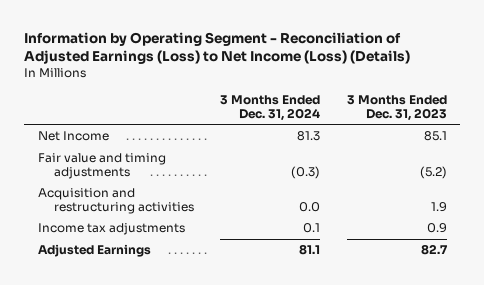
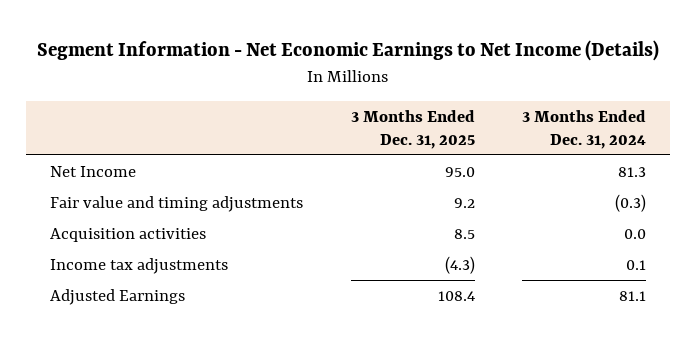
[24,31,411,65] Information by Operating Segment - Reconciliation of Adjusted Earnings (Loss) to Net Income (Loss) (Details) -> [37,39,660,61] Segment Information - Net Economic Earnings to Net Income (Details)
[346,94,447,121] 3 Months Ended Dec. 31, 2023 -> none
none -> [350,109,475,149] 3 Months Ended Dec. 31, 2025
[37,188,194,214] Acquisition and restructuring activities -> [49,227,206,242] Acquisition activities

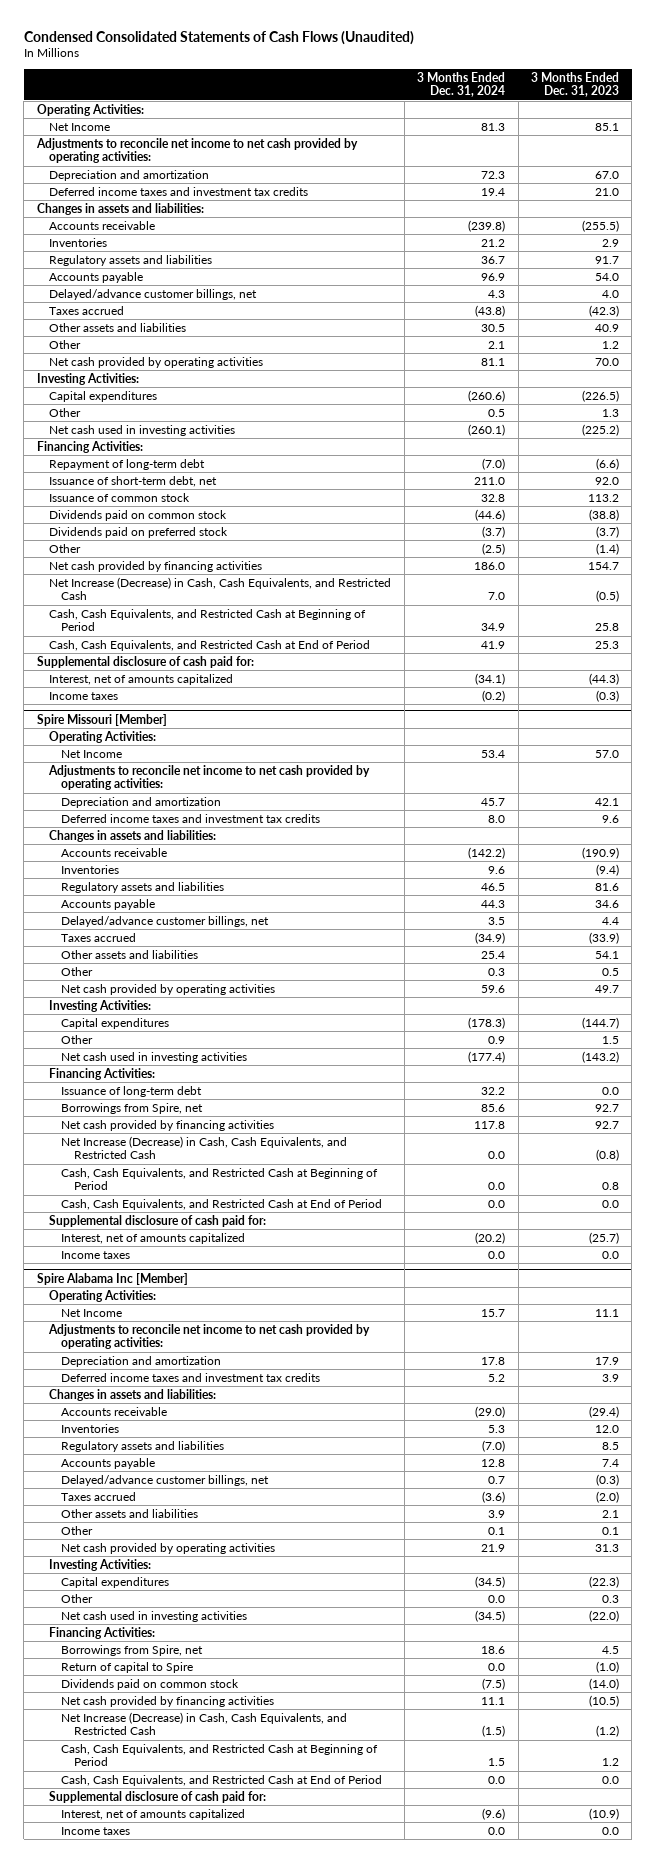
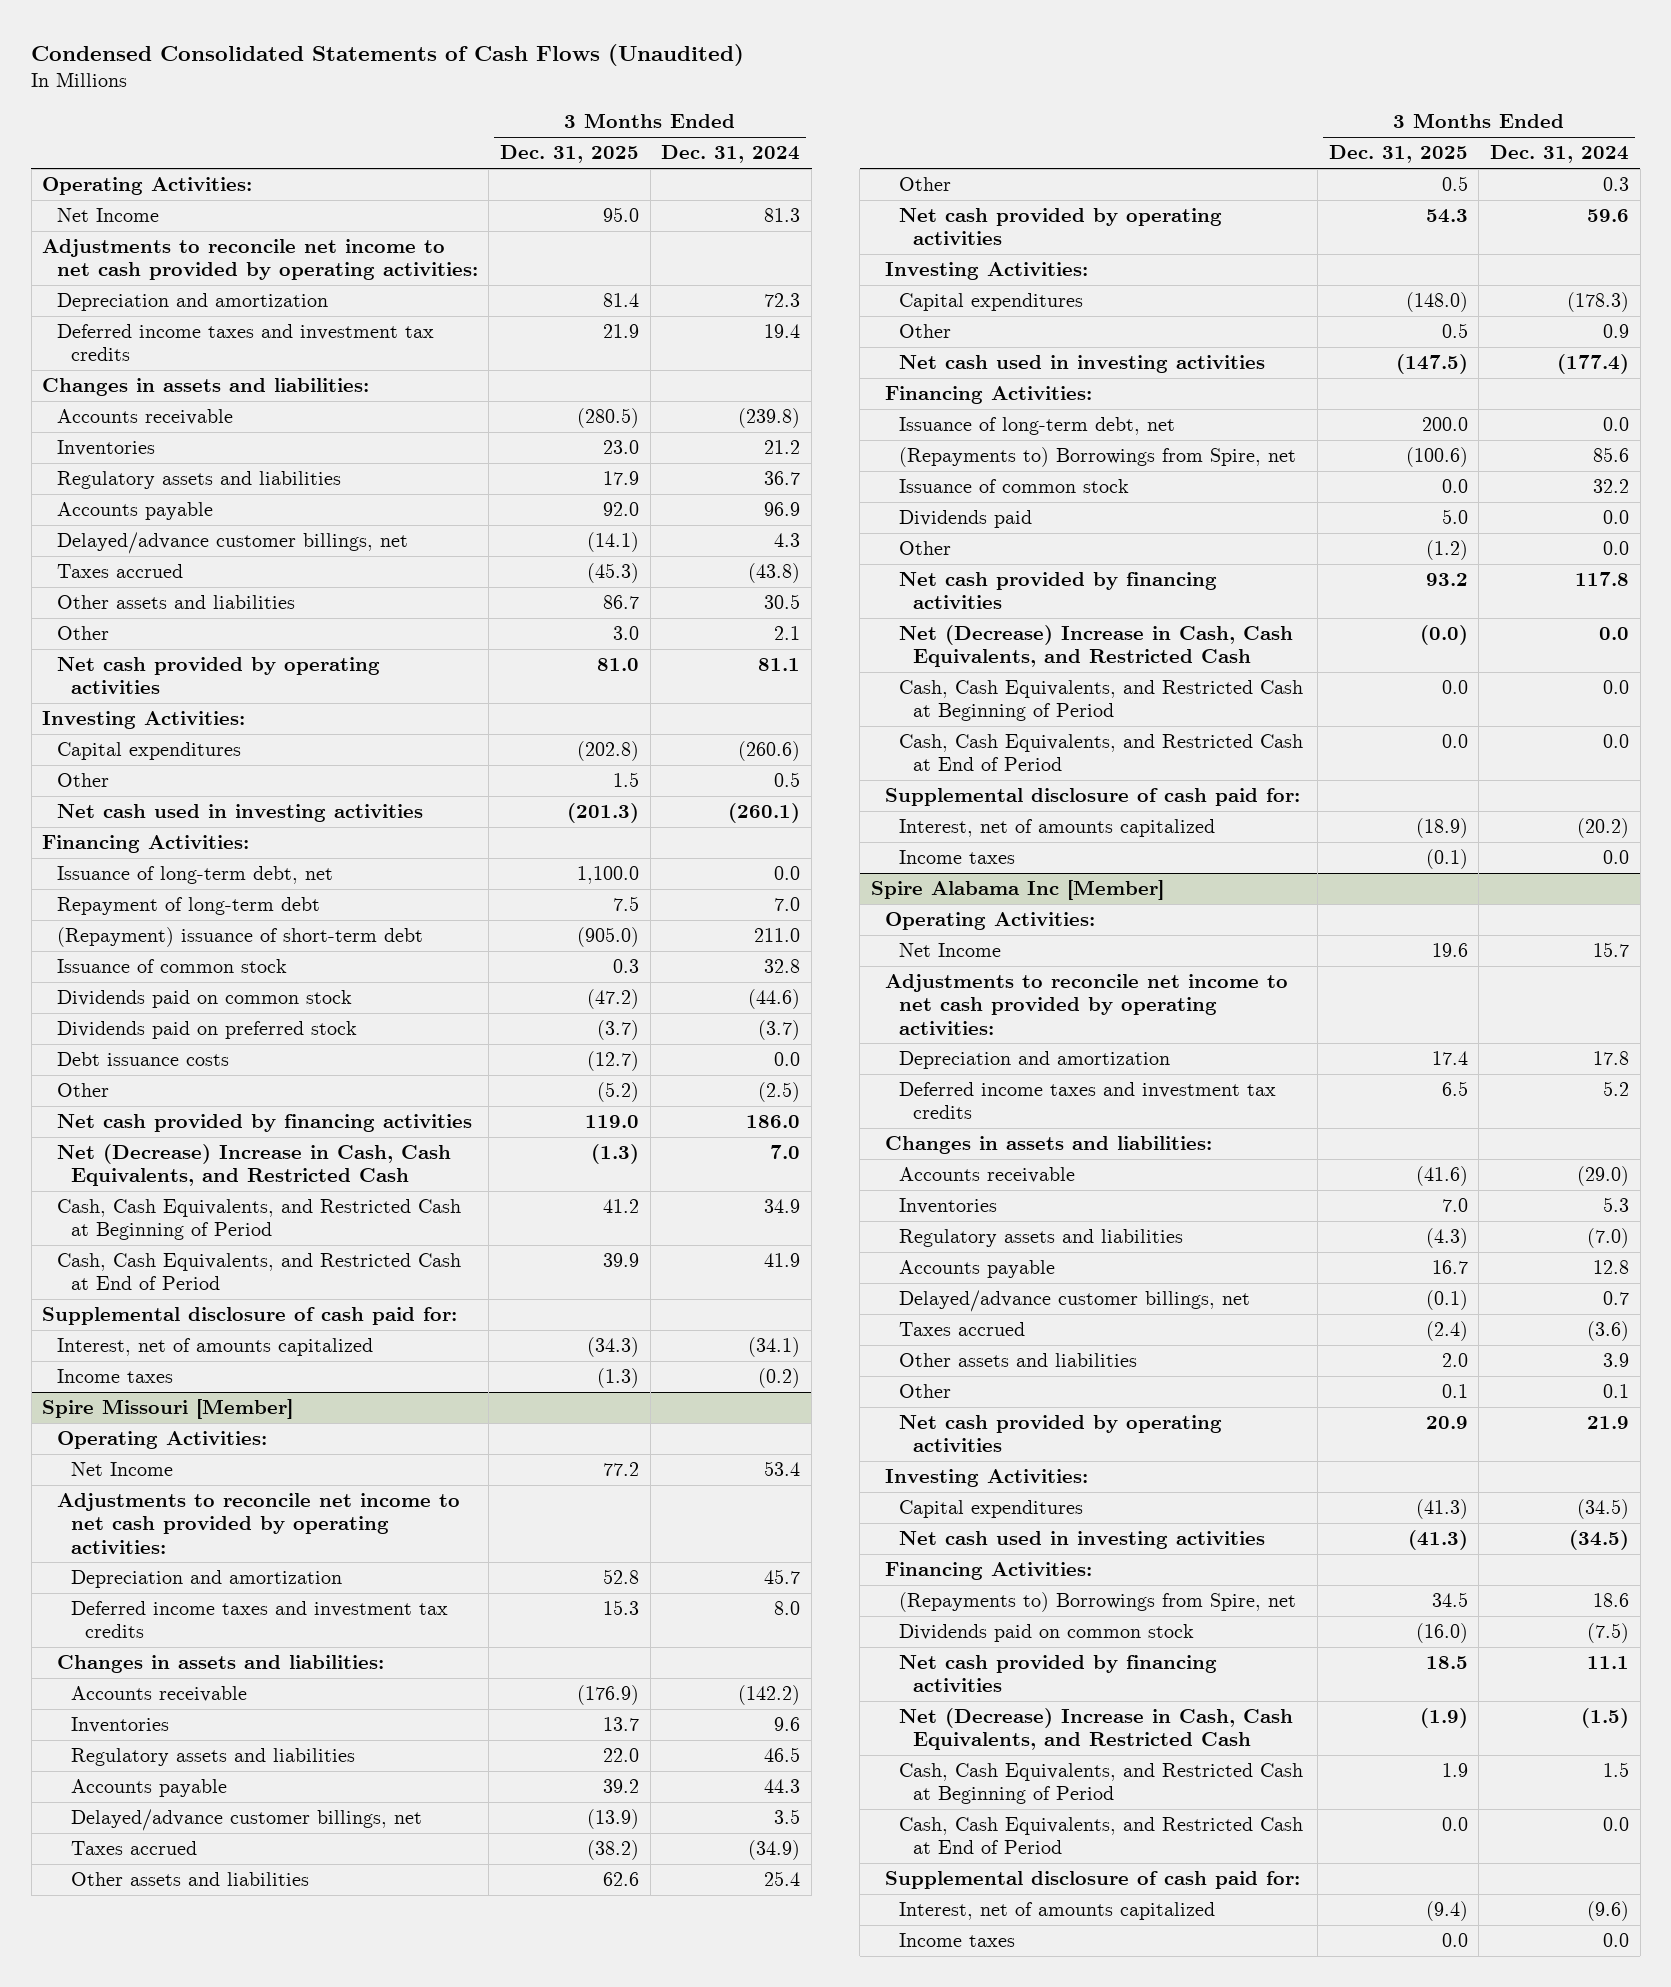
[530,71,619,98] 3 Months Ended Dec. 31, 2023 -> none
none -> [499,145,639,164] Dec. 31, 2025
none -> [56,866,333,885] Issuance of long-term debt, net
[482,457,506,470] (7.0) -> [774,897,801,912] 7.0
[49,475,218,487] Issuance of short-term debt, net -> [56,927,423,948] (Repayment) issuance of short-term debt
none -> [56,1052,229,1067] Debt issuance costs
[49,576,392,601] Net Increase (Decrease) in Cash, Cash Equivalents, and Restricted Cash -> [56,1144,451,1187] Net (Decrease) Increase in Cash, Cash Equivalents, and Restricted Cash
[61,1085,203,1097] Issuance of long-term debt -> [899,417,1176,436] Issuance of long-term debt, net
[481,1086,506,1095] 32.2 -> [1602,417,1629,432] 0.0
[61,1102,204,1114] Borrowings from Spire, net -> [899,447,1297,468] (Repayments to) Borrowings from Spire, net
none -> [899,479,1130,494] Issuance of common stock
none -> [899,510,1033,529] Dividends paid
none -> [899,541,952,556] Other
[61,1135,348,1160] Net Increase (Decrease) in Cash, Cash Equivalents, and Restricted Cash -> [899,625,1294,668] Net (Decrease) Increase in Cash, Cash Equivalents, and Restricted Cash
[61,1593,94,1603] Other -> none
[61,1661,194,1673] Return of capital to Spire -> none
[61,1644,204,1656] Borrowings from Spire, net -> [899,1592,1297,1613] (Repayments to) Borrowings from Spire, net
[61,1711,348,1736] Net Increase (Decrease) in Cash, Cash Equivalents, and Restricted Cash -> [899,1708,1294,1751] Net (Decrease) Increase in Cash, Cash Equivalents, and Restricted Cash

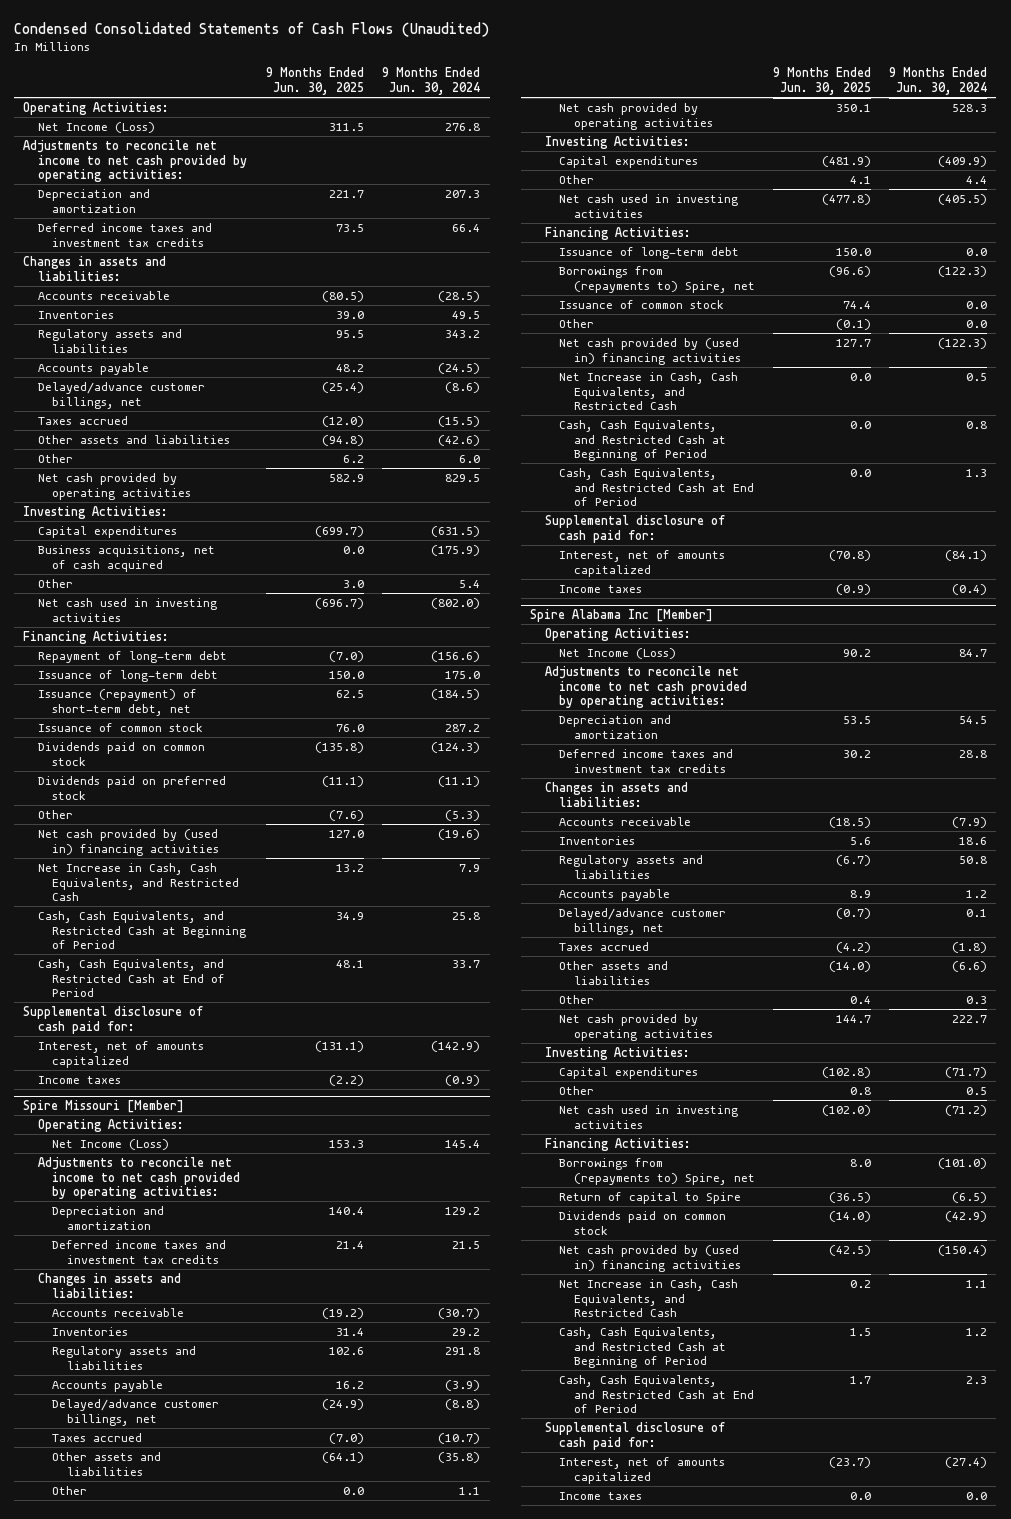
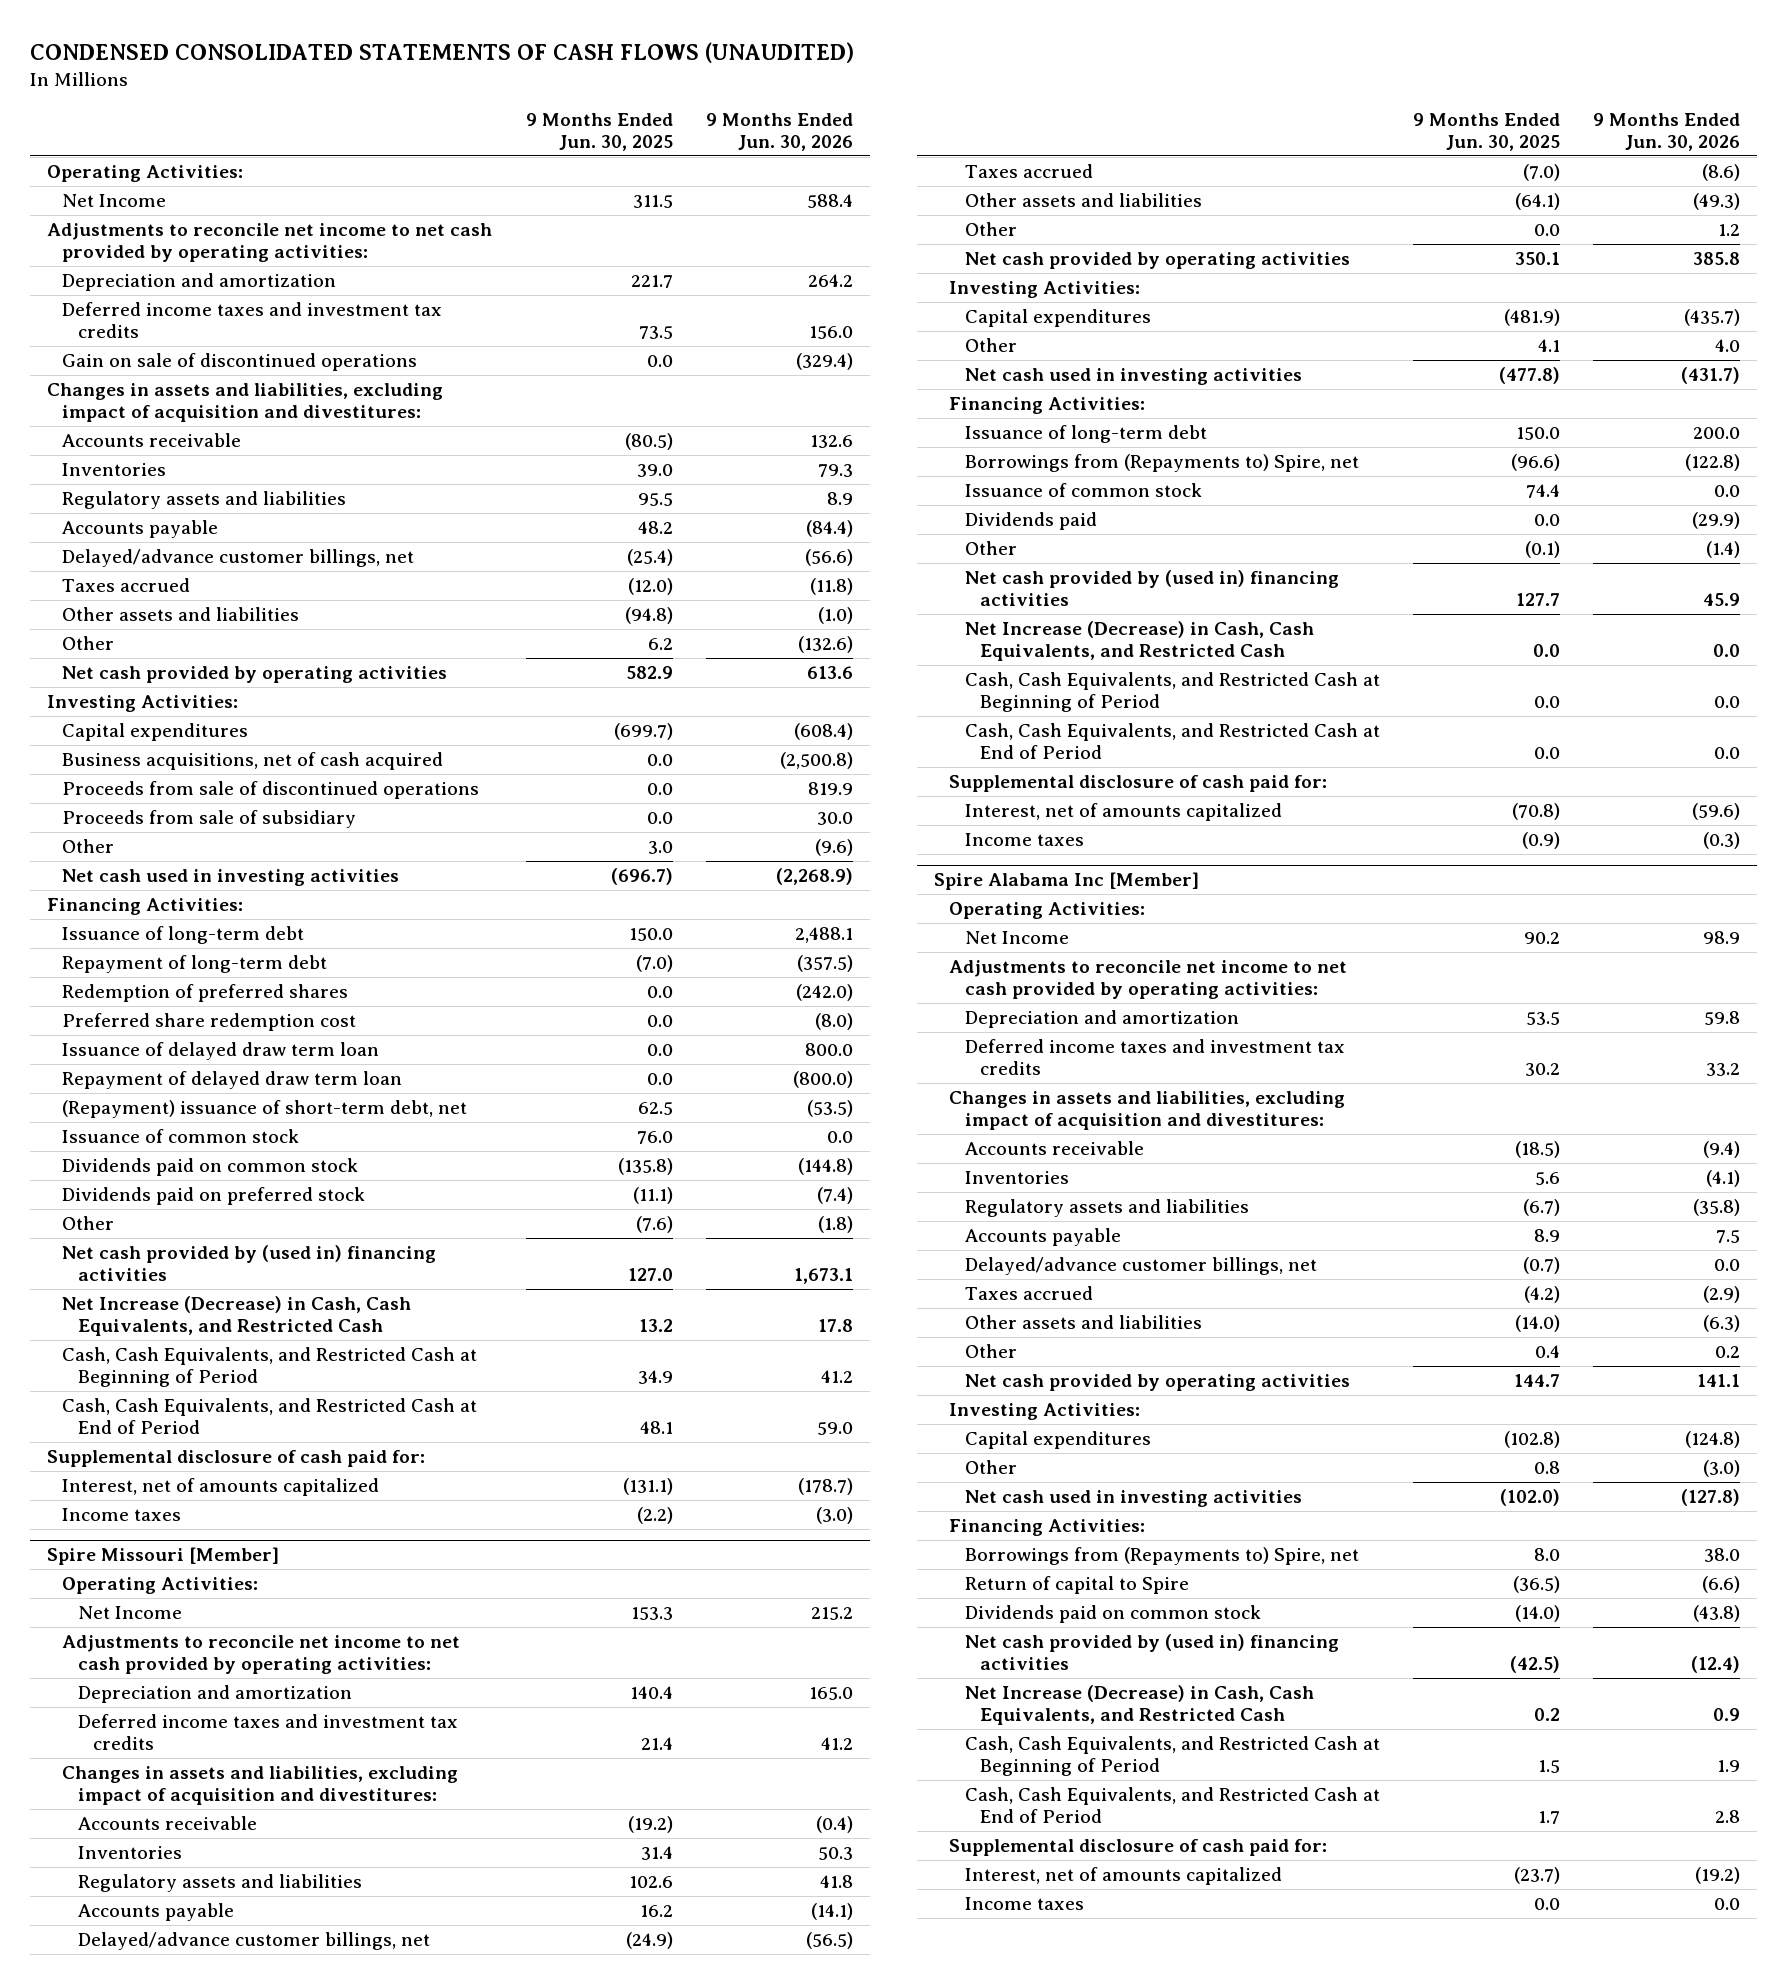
[14,21,490,37] Condensed Consolidated Statements of Cash Flows (Unaudited) -> [30,41,855,63] CONDENSED CONSOLIDATED STATEMENTS OF CASH FLOWS (UNAUDITED)
[382,67,481,96] 9 Months Ended Jun. 30, 2024 -> none
none -> [706,112,854,151] 9 Months Ended Jun. 30, 2026
[37,121,155,133] Net Income (Loss) -> [62,193,167,207] Net Income
none -> [62,352,418,371] Gain on sale of discontinued operations
[23,255,167,281] Changes in assets and liabilities: -> [46,382,443,423] Changes in assets and liabilities, excluding impact of acquisition and divestitures:
none -> [62,780,480,799] Proceeds from sale of discontinued operations
none -> [62,809,357,828] Proceeds from sale of subsidiary
[37,650,227,663] Repayment of long-term debt -> [62,954,328,973] Repayment of long-term debt
none -> [62,983,349,1002] Redemption of preferred shares
none -> [62,1012,357,1031] Preferred share redemption cost
none -> [62,1041,380,1060] Issuance of delayed draw term loan
none -> [62,1070,403,1089] Repayment of delayed draw term loan
[37,688,197,716] Issuance (repayment) of short-term debt, net -> [62,1099,468,1118] (Repayment) issuance of short-term debt, net
[37,862,240,902] Net Increase in Cash, Cash Equivalents, and Restricted Cash -> [62,1295,412,1337] Net Increase (Decrease) in Cash, Cash Equivalents, and Restricted Cash
[52,1138,170,1150] Net Income (Loss) -> [77,1605,182,1619] Net Income
[37,1272,181,1298] Changes in assets and liabilities: -> [62,1765,459,1806] Changes in assets and liabilities, excluding impact of acquisition and divestitures:
[559,265,755,293] Borrowings from (repayments to) Spire, net -> [964,453,1359,472] Borrowings from (Repayments to) Spire, net
none -> [964,511,1097,530] Dividends paid
[559,371,739,411] Net Increase in Cash, Cash Equivalents, and Restricted Cash -> [964,620,1314,662] Net Increase (Decrease) in Cash, Cash Equivalents, and Restricted Cash
[559,647,677,659] Net Income (Loss) -> [964,930,1069,944] Net Income
[544,781,688,807] Changes in assets and liabilities: -> [949,1090,1346,1131] Changes in assets and liabilities, excluding impact of acquisition and divestitures:
[559,1157,755,1185] Borrowings from (repayments to) Spire, net -> [964,1546,1359,1565] Borrowings from (Repayments to) Spire, net
[559,1278,739,1318] Net Increase in Cash, Cash Equivalents, and Restricted Cash -> [964,1684,1314,1726] Net Increase (Decrease) in Cash, Cash Equivalents, and Restricted Cash

